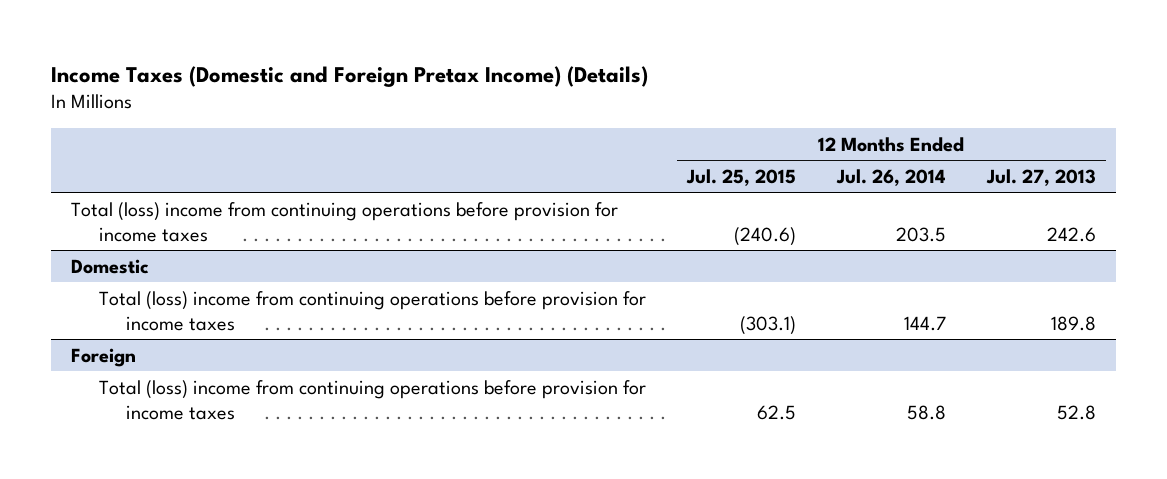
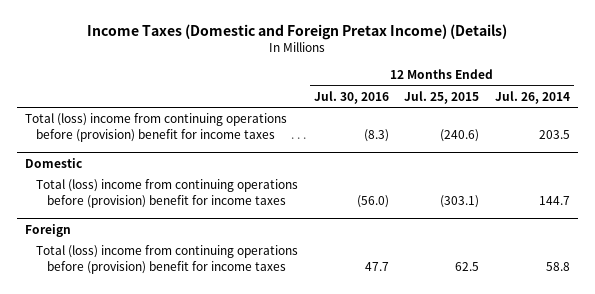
[985,168,1096,186] Jul. 27, 2013 -> none
none -> [313,90,389,104] Jul. 30, 2016
[71,201,619,242] Total (loss) income from continuing operations before provision for income taxes -> [24,113,287,142] Total (loss) income from continuing operations before (provision) benefit for income taxes
[98,290,646,331] Total (loss) income from continuing operations before provision for income taxes -> [35,179,298,208] Total (loss) income from continuing operations before (provision) benefit for income taxes
[98,379,646,420] Total (loss) income from continuing operations before provision for income taxes -> [35,245,298,274] Total (loss) income from continuing operations before (provision) benefit for income taxes

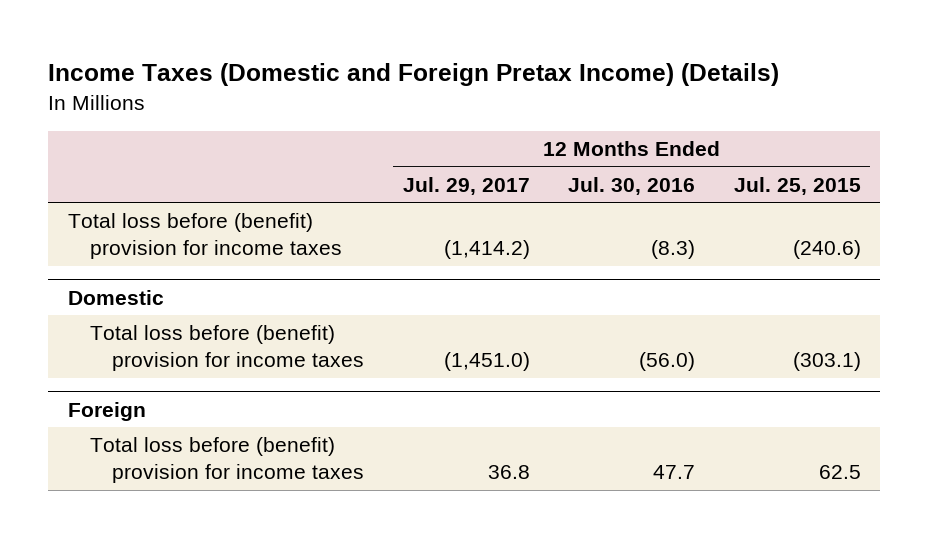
[495,90,571,104] Jul. 26, 2014 -> none
none -> [402,176,530,195] Jul. 29, 2017
[24,113,287,142] Total (loss) income from continuing operations before (provision) benefit for income taxes -> [67,213,342,260] Total loss before (benefit) provision for income taxes
[35,179,298,208] Total (loss) income from continuing operations before (provision) benefit for income taxes -> [89,325,365,372] Total loss before (benefit) provision for income taxes
[35,245,298,274] Total (loss) income from continuing operations before (provision) benefit for income taxes -> [89,437,365,484] Total loss before (benefit) provision for income taxes

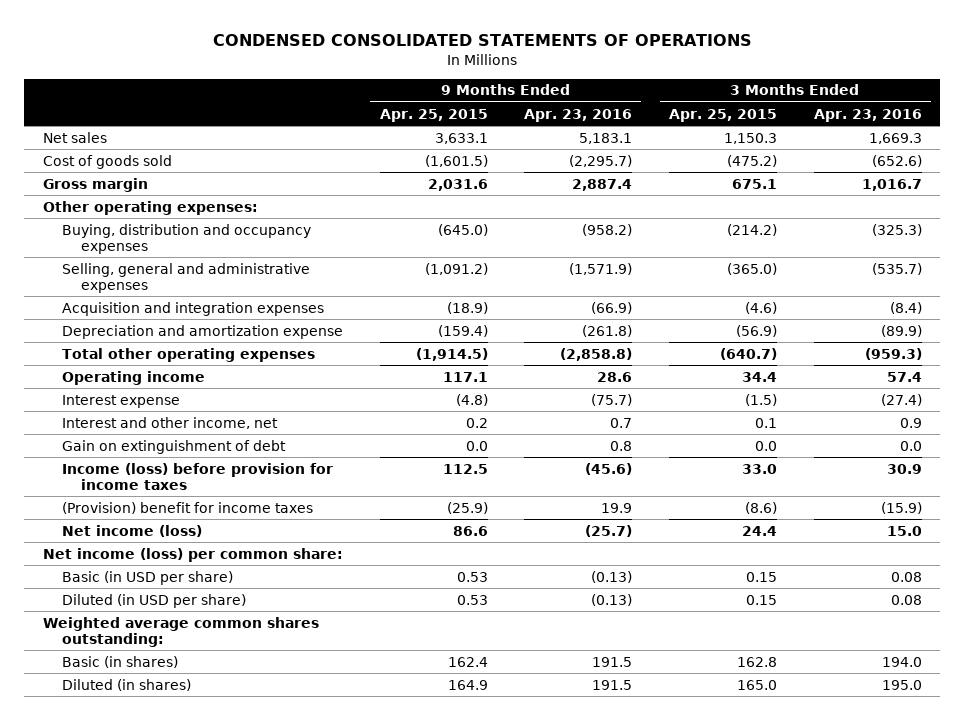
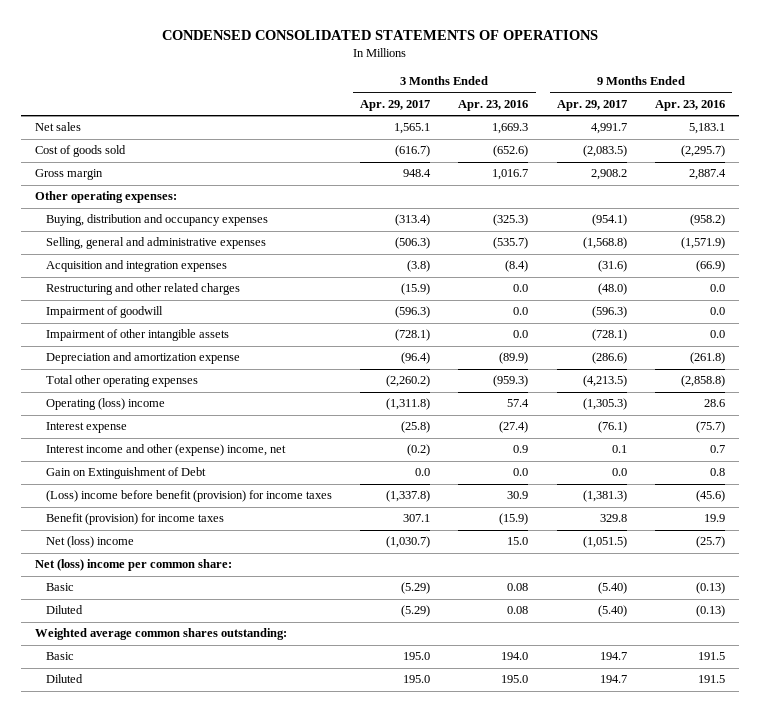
[379,108,488,122] Apr. 25, 2015 -> none
[668,108,777,122] Apr. 25, 2015 -> none
none -> [360,99,431,111] Apr. 29, 2017
none -> [556,99,627,111] Apr. 29, 2017
none -> [45,283,240,296] Restructuring and other related charges
none -> [45,306,163,319] Impairment of goodwill
none -> [45,329,229,342] Impairment of other intangible assets
[61,370,205,385] Operating income -> [45,398,165,411] Operating (loss) income
[61,416,278,429] Interest and other income, net -> [45,444,286,457] Interest income and other (expense) income, net
[61,439,286,454] Gain on extinguishment of debt -> [45,467,206,480] Gain on Extinguishment of Debt
[61,462,333,490] Income (loss) before provision for income taxes -> [45,490,332,503] (Loss) income before benefit (provision) for income taxes
[61,501,313,514] (Provision) benefit for income taxes -> [45,513,224,526] Benefit (provision) for income taxes
[61,524,202,537] Net income (loss) -> [45,536,134,549] Net (loss) income
[42,547,343,562] Net income (loss) per common share: -> [34,559,232,572] Net (loss) income per common share:
[61,570,233,585] Basic (in USD per share) -> [45,583,74,592] Basic
[61,593,246,608] Diluted (in USD per share) -> [45,605,83,615] Diluted
[61,655,178,668] Basic (in shares) -> [45,652,74,661] Basic
[61,678,191,691] Diluted (in shares) -> [45,674,83,684] Diluted

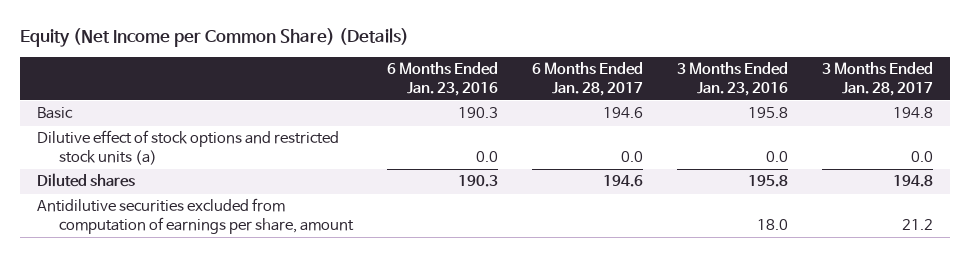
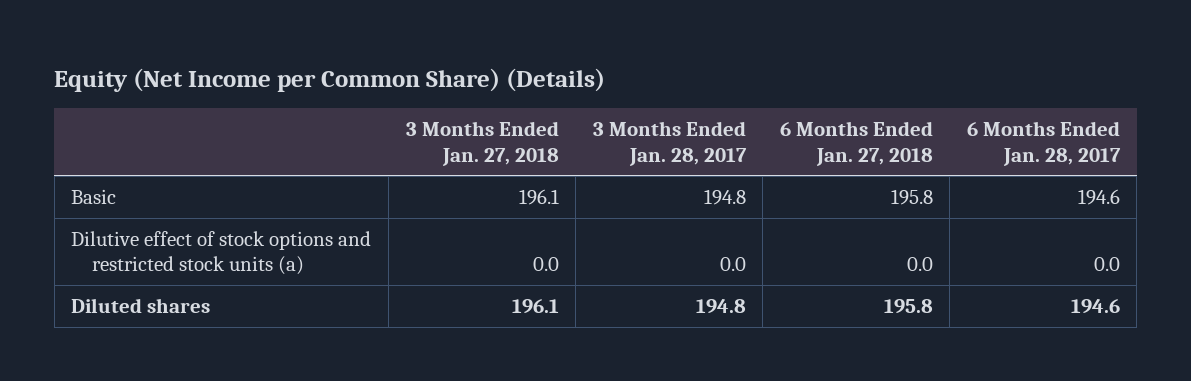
[386,62,498,96] 6 Months Ended Jan. 23, 2016 -> none
[677,62,789,96] 3 Months Ended Jan. 23, 2016 -> none
none -> [405,121,559,166] 3 Months Ended Jan. 27, 2018
none -> [779,121,933,166] 6 Months Ended Jan. 27, 2018
[37,198,354,234] Antidilutive securities excluded from computation of earnings per share, amount -> none

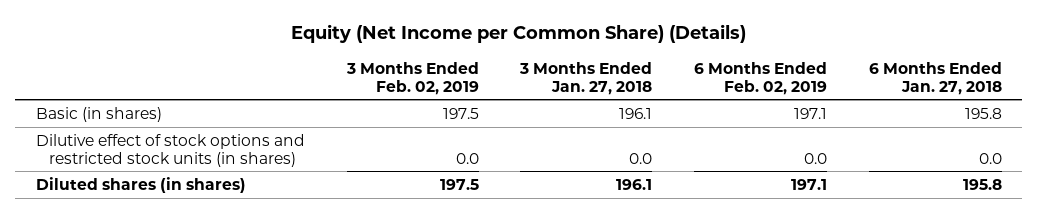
[592,121,747,166] 3 Months Ended Jan. 28, 2017 -> none
[966,121,1121,166] 6 Months Ended Jan. 28, 2017 -> none
none -> [345,61,479,95] 3 Months Ended Feb. 02, 2019
none -> [693,61,827,95] 6 Months Ended Feb. 02, 2019
[71,188,117,204] Basic -> [36,106,163,122] Basic (in shares)
[71,230,372,276] Dilutive effect of stock options and restricted stock units (a) -> [36,133,306,167] Dilutive effect of stock options and restricted stock units (in shares)
[71,297,211,313] Diluted shares -> [36,176,247,193] Diluted shares (in shares)

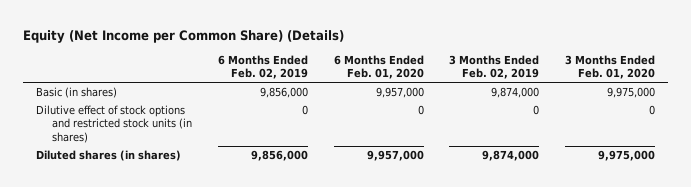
[519,61,653,95] 3 Months Ended Jan. 27, 2018 -> none
[868,61,1002,95] 6 Months Ended Jan. 27, 2018 -> none
none -> [333,54,424,80] 6 Months Ended Feb. 01, 2020
none -> [565,54,656,80] 3 Months Ended Feb. 01, 2020
[442,107,479,119] 197.5 -> [491,86,540,98] 9,874,000
[793,107,827,119] 197.1 -> [259,86,308,98] 9,856,000
[455,152,479,164] 0.0 -> [533,104,540,115] 0
[803,152,827,164] 0.0 -> [301,104,308,115] 0
[439,178,479,190] 197.5 -> [482,149,540,161] 9,874,000
[790,178,827,190] 197.1 -> [250,149,308,161] 9,856,000

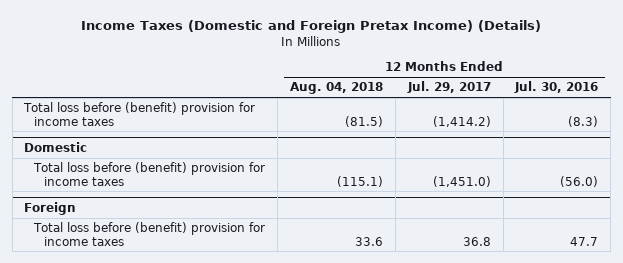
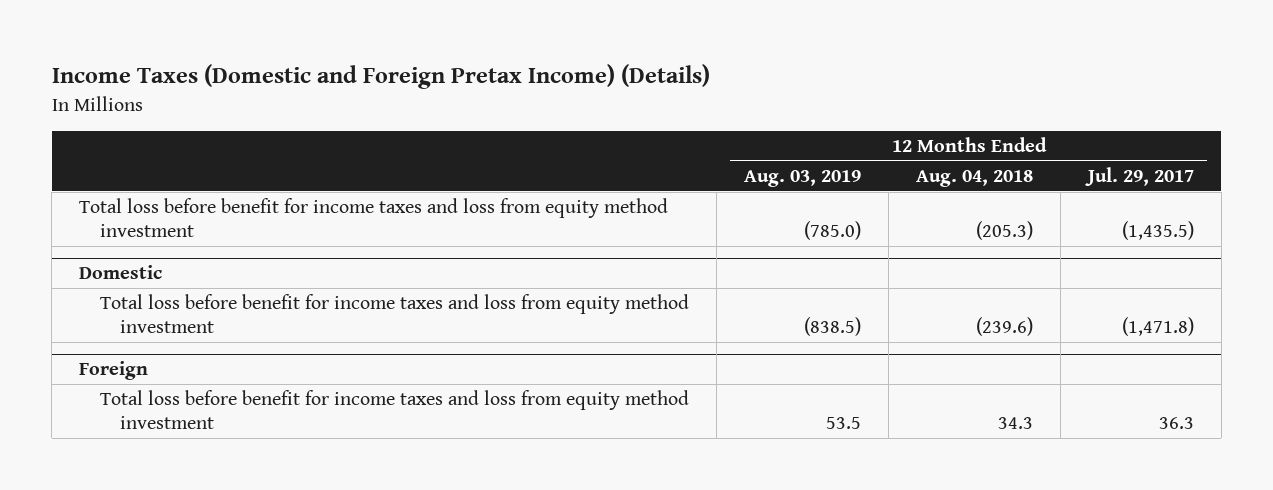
[514,81,599,94] Jul. 30, 2016 -> none
none -> [743,169,861,187] Aug. 03, 2019
[23,102,256,126] Total loss before (benefit) provision for income taxes -> [79,198,669,238] Total loss before benefit for income taxes and loss from equity method investment
[345,115,384,127] (81.5) -> [975,221,1033,241] (205.3)
[432,115,491,127] (1,414.2) -> [1121,221,1194,241] (1,435.5)
[33,162,266,186] Total loss before (benefit) provision for income taxes -> [99,294,689,334] Total loss before benefit for income taxes and loss from equity method investment
[337,175,384,187] (115.1) -> [975,317,1033,337] (239.6)
[432,175,491,187] (1,451.0) -> [1121,317,1194,337] (1,471.8)
[33,222,266,246] Total loss before (benefit) provision for income taxes -> [99,390,689,430] Total loss before benefit for income taxes and loss from equity method investment
[355,236,384,246] 33.6 -> [997,417,1033,430] 34.3
[462,236,491,246] 36.8 -> [1158,417,1194,430] 36.3

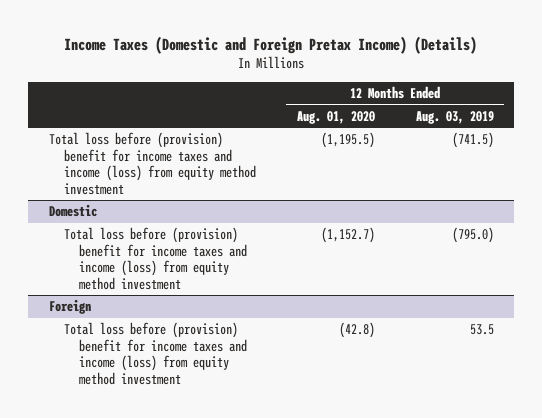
[915,169,1033,187] Aug. 04, 2018 -> none
[1084,166,1194,186] Jul. 29, 2017 -> none
none -> [296,110,375,124] Aug. 01, 2020
[79,198,669,238] Total loss before benefit for income taxes and loss from equity method investment -> [48,132,256,195] Total loss before (provision) benefit for income taxes and income (loss) from equity method investment
[803,221,861,241] (785.0) -> [451,132,494,149] (741.5)
[99,294,689,334] Total loss before benefit for income taxes and loss from equity method investment -> [63,227,247,290] Total loss before (provision) benefit for income taxes and income (loss) from equity method investment
[803,317,861,337] (838.5) -> [451,227,494,244] (795.0)
[99,390,689,430] Total loss before benefit for income taxes and loss from equity method investment -> [63,322,247,385] Total loss before (provision) benefit for income taxes and income (loss) from equity method investment

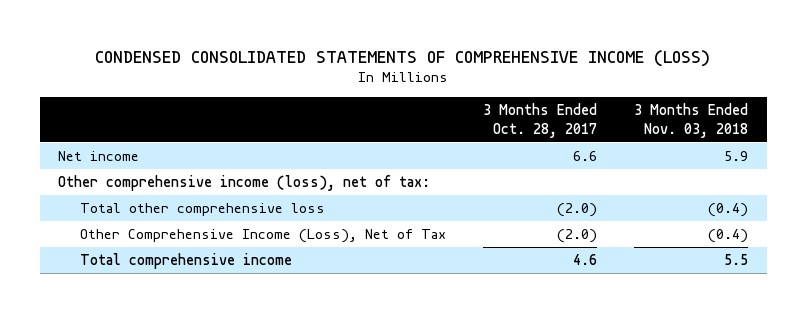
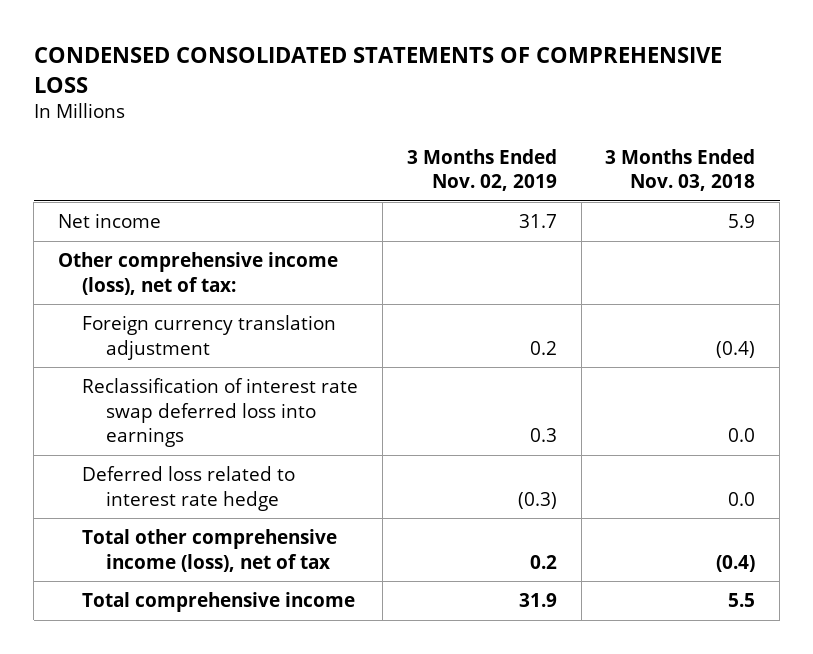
[95,49,711,67] CONDENSED CONSOLIDATED STATEMENTS OF COMPREHENSIVE INCOME (LOSS) -> [33,47,722,93] CONDENSED CONSOLIDATED STATEMENTS OF COMPREHENSIVE LOSS
[483,103,598,139] 3 Months Ended Oct. 28, 2017 -> none
none -> [406,148,557,192] 3 Months Ended Nov. 02, 2019
[80,202,326,216] Total other comprehensive loss -> [82,315,337,360] Foreign currency translation adjustment
none -> [82,378,359,447] Reclassification of interest rate swap deferred loss into earnings
none -> [82,466,296,511] Deferred loss related to interest rate hedge
[80,228,447,243] Other Comprehensive Income (Loss), Net of Tax -> [82,529,338,572] Total other comprehensive income (loss), net of tax

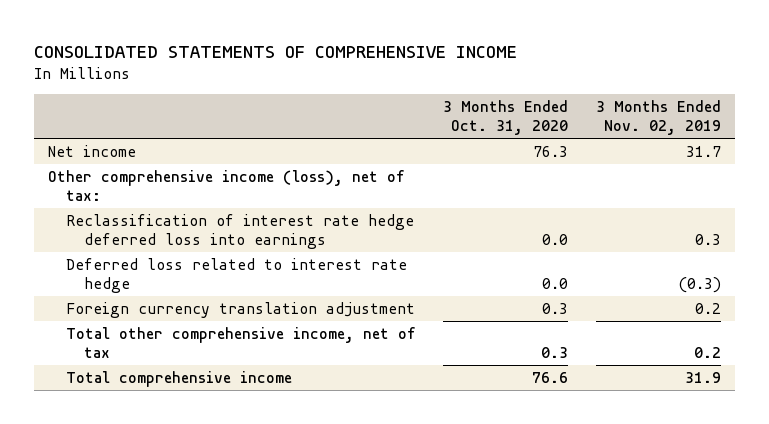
[33,47,722,93] CONDENSED CONSOLIDATED STATEMENTS OF COMPREHENSIVE LOSS -> [33,45,517,58] CONSOLIDATED STATEMENTS OF COMPREHENSIVE INCOME
[605,148,756,192] 3 Months Ended Nov. 03, 2018 -> none
none -> [442,99,568,136] 3 Months Ended Oct. 31, 2020
[82,378,359,447] Reclassification of interest rate swap deferred loss into earnings -> [65,213,414,250] Reclassification of interest rate hedge deferred loss into earnings
[82,315,337,360] Foreign currency translation adjustment -> [65,301,415,318] Foreign currency translation adjustment
[82,529,338,572] Total other comprehensive income (loss), net of tax -> [65,326,415,359] Total other comprehensive income, net of tax

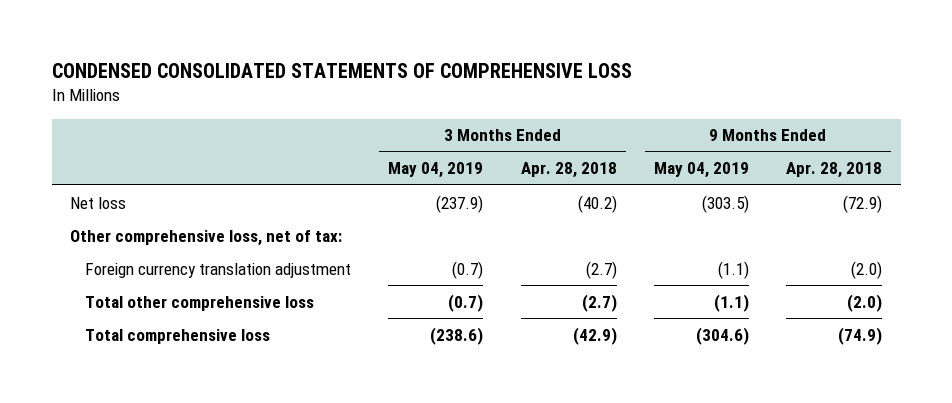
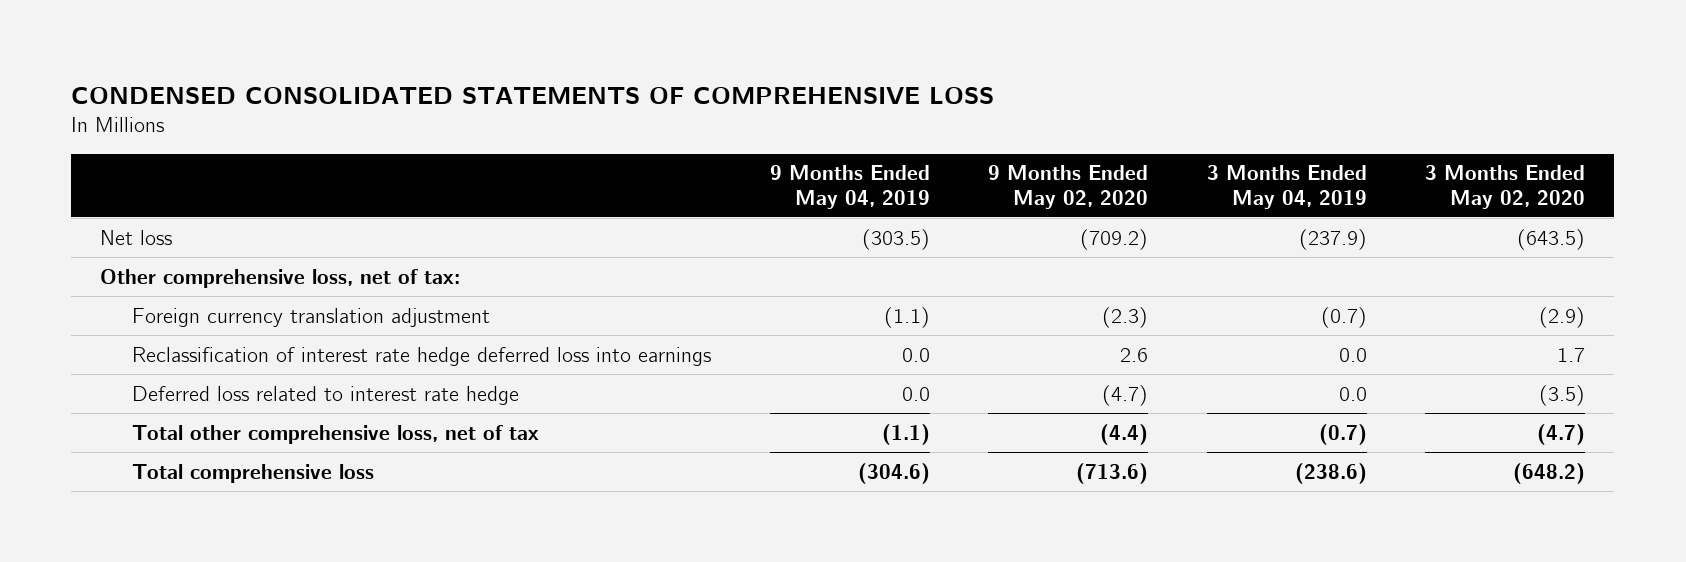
[520,162,617,179] Apr. 28, 2018 -> none
[786,162,883,179] Apr. 28, 2018 -> none
none -> [988,165,1149,209] 9 Months Ended May 02, 2020
none -> [1425,165,1586,209] 3 Months Ended May 02, 2020
none -> [132,346,712,366] Reclassification of interest rate hedge deferred loss into earnings
none -> [132,385,520,405] Deferred loss related to interest rate hedge
[85,295,315,311] Total other comprehensive loss -> [132,424,540,444] Total other comprehensive loss, net of tax

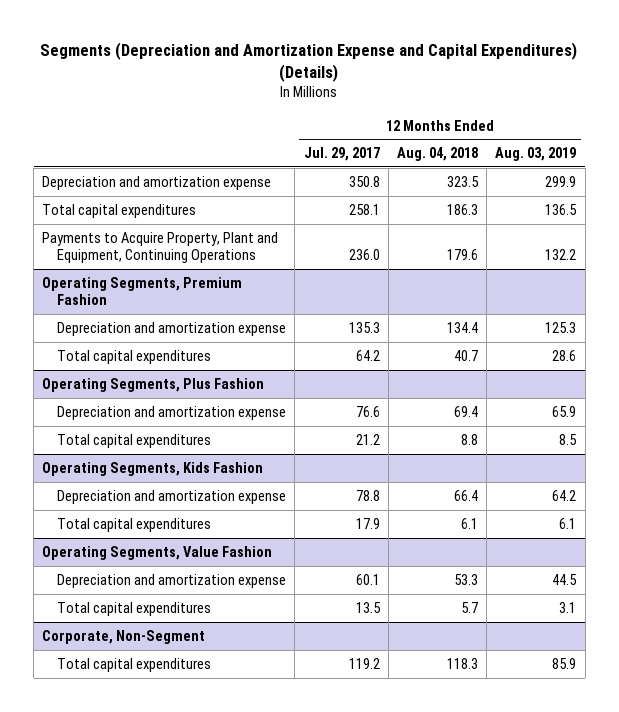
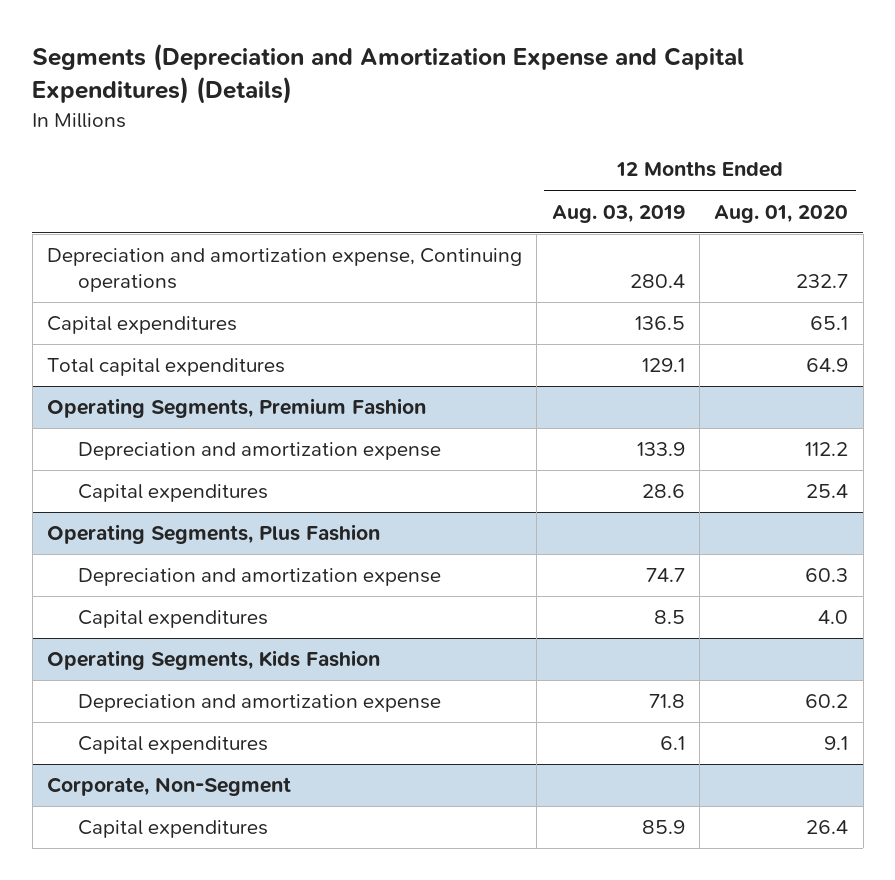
[303,147,380,162] Jul. 29, 2017 -> none
[397,147,479,162] Aug. 04, 2018 -> none
none -> [714,204,849,223] Aug. 01, 2020
[42,231,279,264] Payments to Acquire Property, Plant and Equipment, Continuing Operations -> none
[42,175,272,190] Depreciation and amortization expense -> [47,248,523,293] Depreciation and amortization expense, Continuing operations
[545,175,577,187] 299.9 -> [629,274,685,289] 280.4
none -> [47,316,238,335] Capital expenditures
[545,203,578,215] 136.5 -> [641,358,685,373] 129.1
[545,321,577,333] 125.3 -> [636,442,685,457] 133.9
[57,349,212,364] Total capital expenditures -> [77,484,268,503] Capital expenditures
[552,405,577,417] 65.9 -> [645,568,685,583] 74.7
[57,433,212,448] Total capital expenditures -> [77,610,268,629] Capital expenditures
[42,545,273,560] Operating Segments, Value Fashion -> none
[57,573,287,588] Depreciation and amortization expense -> none
[57,601,212,616] Total capital expenditures -> none
[552,489,577,501] 64.2 -> [648,694,685,709] 71.8
[57,517,212,532] Total capital expenditures -> [77,736,268,755] Capital expenditures
[57,657,212,672] Total capital expenditures -> [77,820,268,839] Capital expenditures

